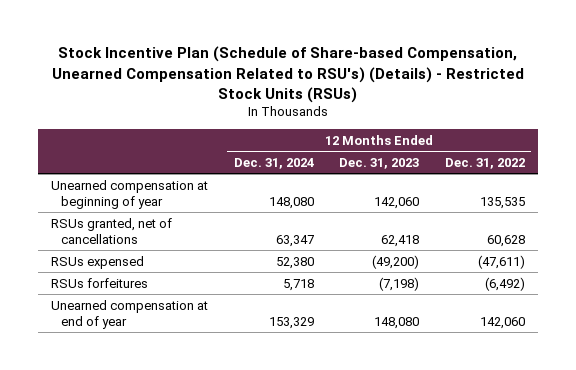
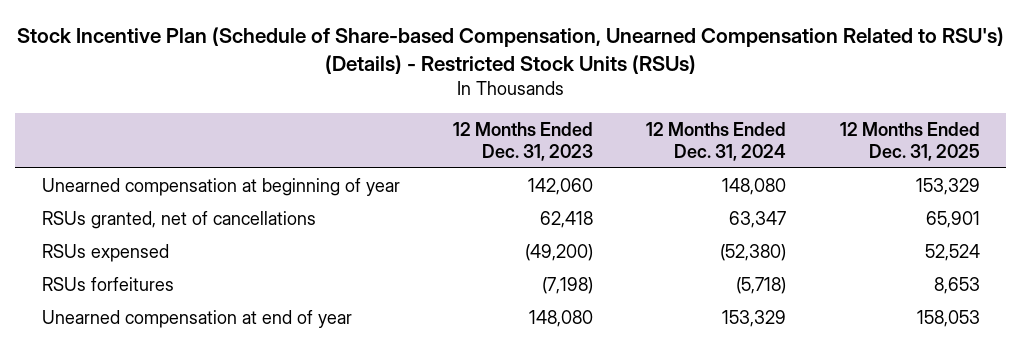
[445,157,526,169] Dec. 31, 2022 -> none
none -> [839,121,980,161] 12 Months Ended Dec. 31, 2025
[275,256,314,269] 52,380 -> [720,243,787,261] (52,380)
[282,278,314,291] 5,718 -> [736,276,787,294] (5,718)

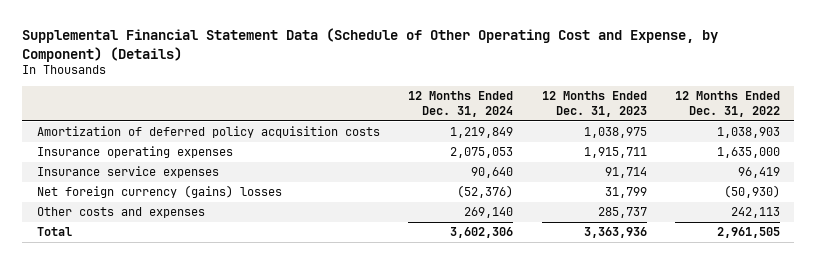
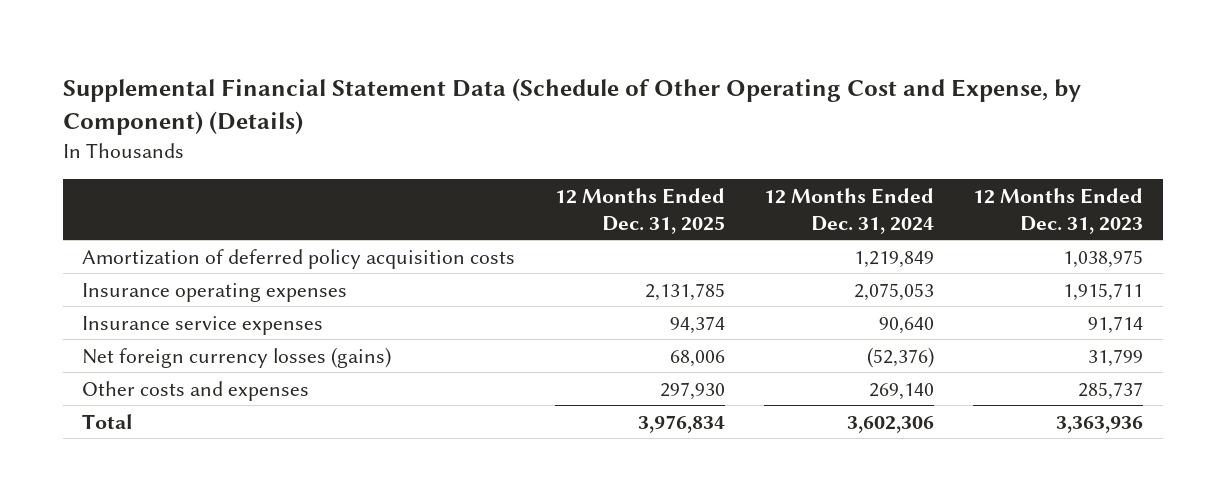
[675,91,781,118] 12 Months Ended Dec. 31, 2022 -> none
none -> [554,187,725,234] 12 Months Ended Dec. 31, 2025
[36,185,282,199] Net foreign currency (gains) losses -> [82,346,392,368] Net foreign currency losses (gains)

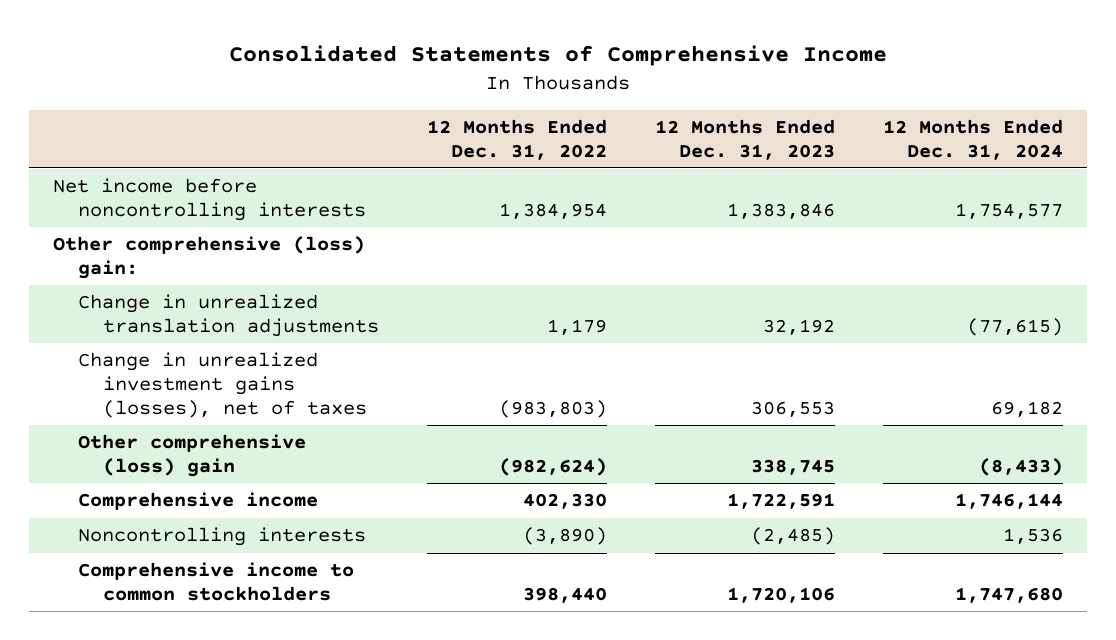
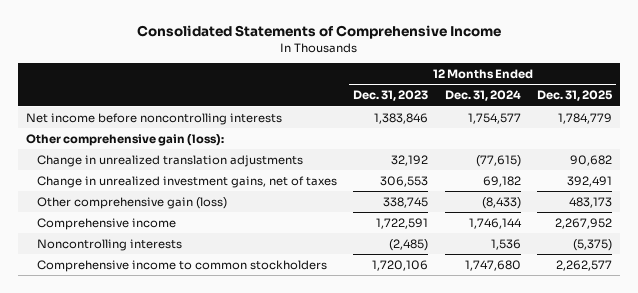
[427,118,608,160] 12 Months Ended Dec. 31, 2022 -> none
none -> [537,90,614,102] Dec. 31, 2025
[53,236,366,280] Other comprehensive (loss) gain: -> [25,133,224,146] Other comprehensive gain (loss):
[78,352,368,418] Change in unrealized investment gains (losses), net of taxes -> [36,175,337,188] Change in unrealized investment gains, net of taxes
[78,434,307,478] Other comprehensive (loss) gain -> [36,196,227,209] Other comprehensive gain (loss)

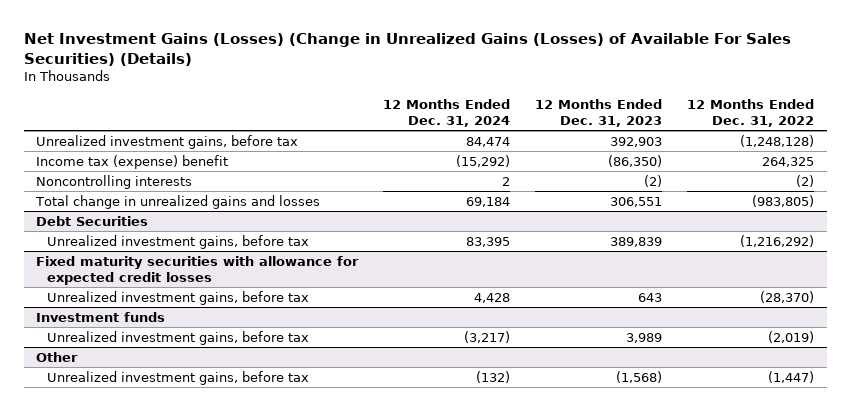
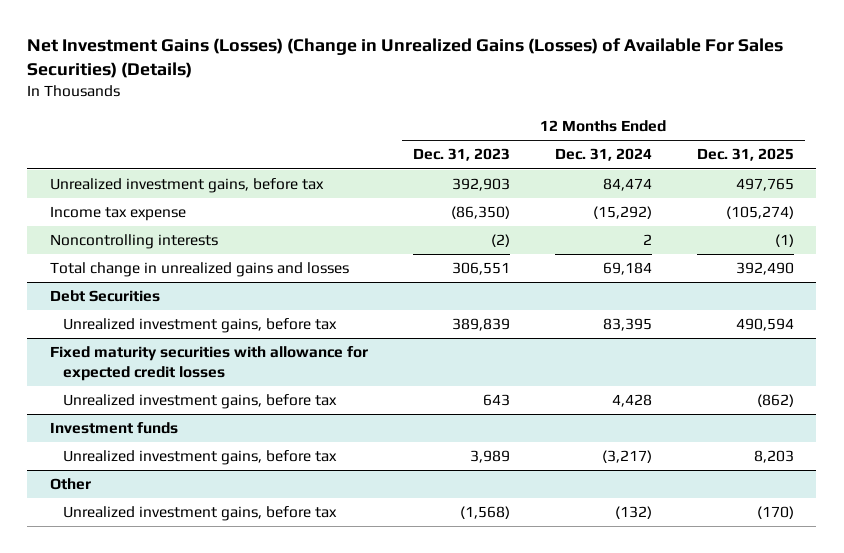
[687,98,815,128] 12 Months Ended Dec. 31, 2022 -> none
none -> [696,148,794,162] Dec. 31, 2025
[36,154,229,169] Income tax (expense) benefit -> [49,206,186,222] Income tax expense

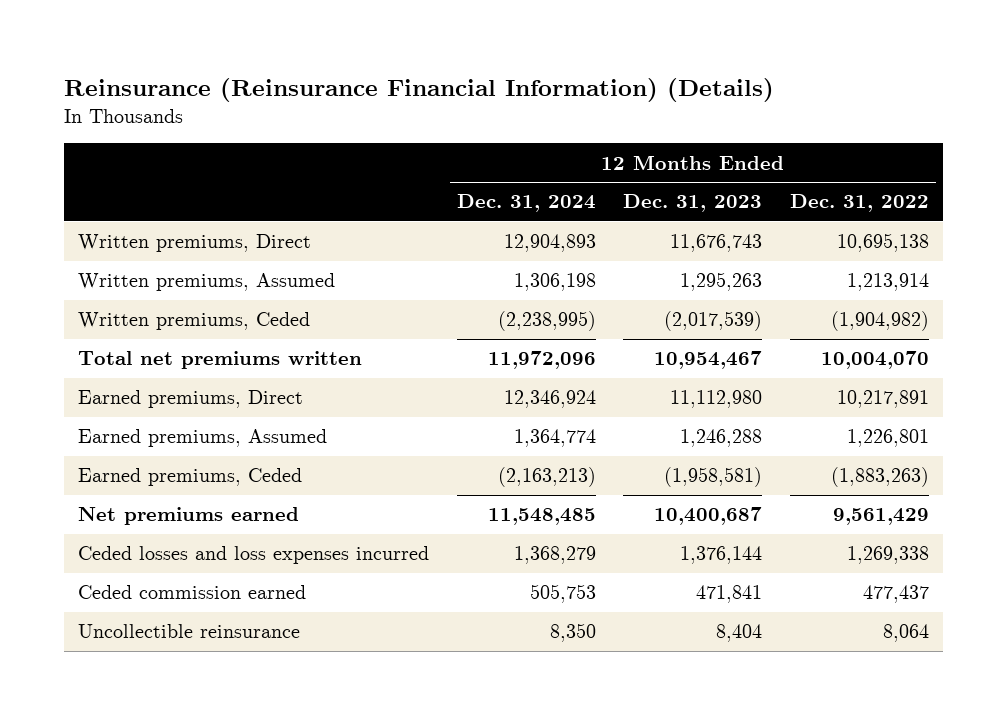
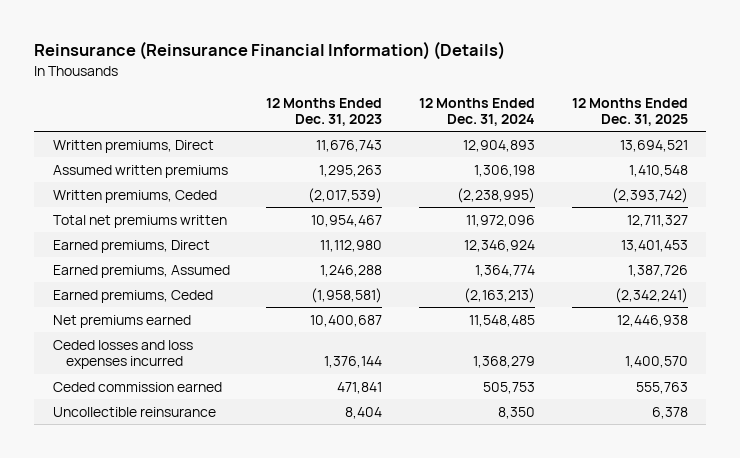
[790,194,930,213] Dec. 31, 2022 -> none
none -> [571,97,688,127] 12 Months Ended Dec. 31, 2025
[78,273,336,292] Written premiums, Assumed -> [52,164,228,178] Assumed written premiums

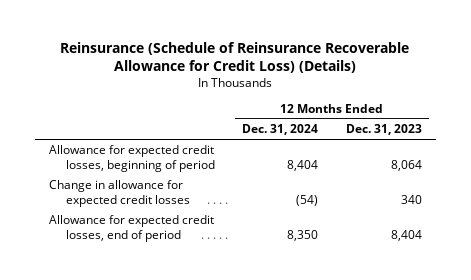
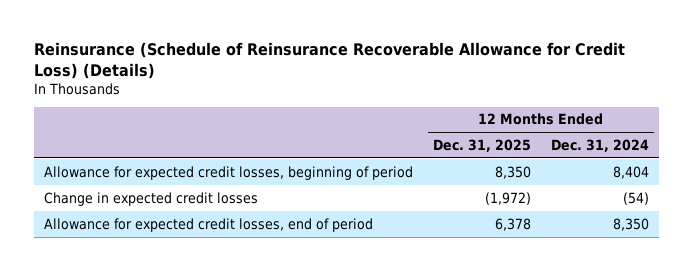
[345,123,422,135] Dec. 31, 2023 -> none
none -> [433,139,532,153] Dec. 31, 2025
[48,180,190,207] Change in allowance for expected credit losses -> [44,191,259,206] Change in expected credit losses

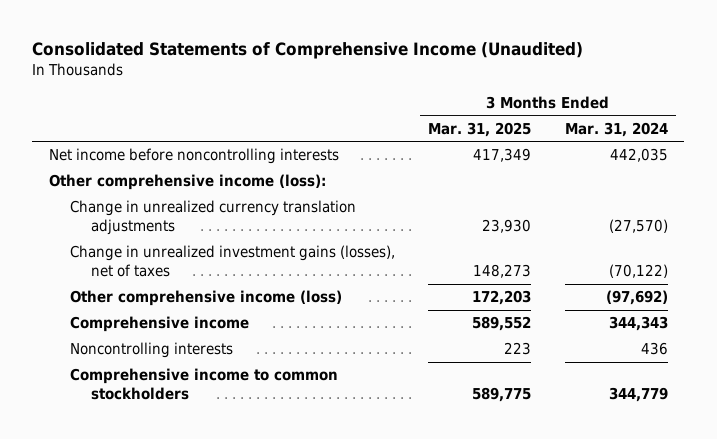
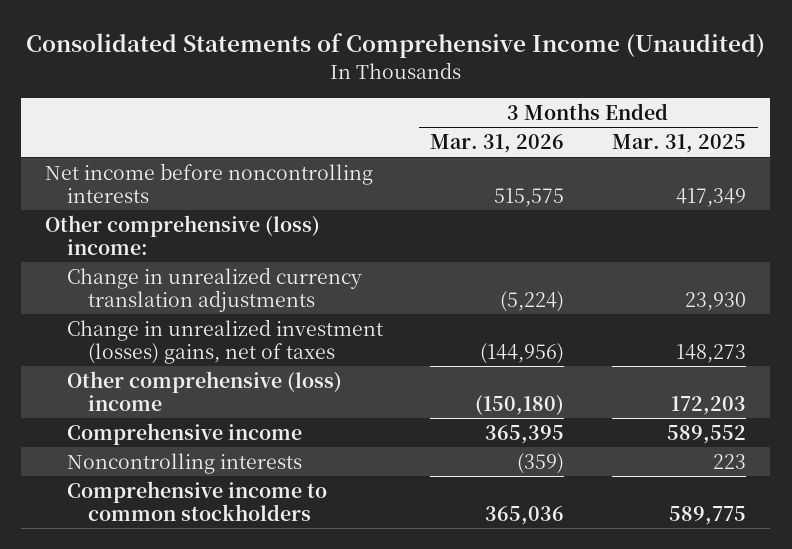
[564,121,668,137] Mar. 31, 2024 -> none
none -> [430,134,565,154] Mar. 31, 2026
[48,174,326,191] Other comprehensive income (loss): -> [45,214,321,255] Other comprehensive (loss) income:
[70,245,396,278] Change in unrealized investment gains (losses), net of taxes -> [66,318,383,364] Change in unrealized investment (losses) gains, net of taxes
[70,290,343,307] Other comprehensive income (loss) -> [66,370,342,411] Other comprehensive (loss) income

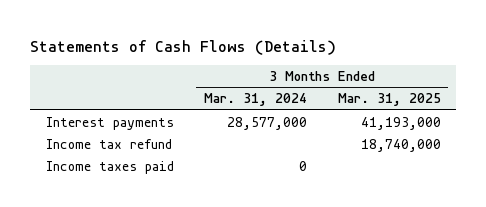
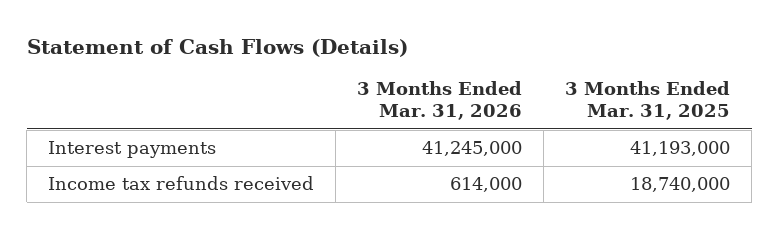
[30,39,337,55] Statements of Cash Flows (Details) -> [26,38,408,57] Statement of Cash Flows (Details)
[204,93,308,107] Mar. 31, 2024 -> none
none -> [357,81,523,121] 3 Months Ended Mar. 31, 2026
[45,160,174,174] Income taxes paid -> none
[45,138,172,149] Income tax refund -> [48,176,315,191] Income tax refunds received

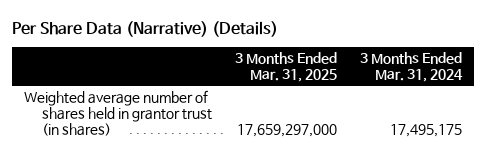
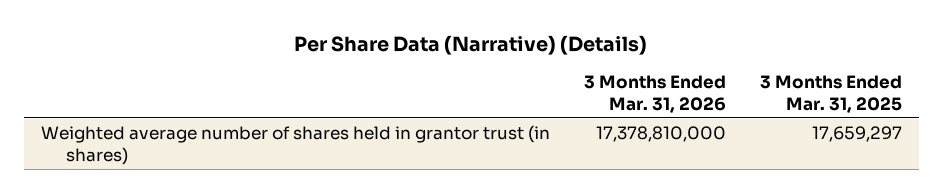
[360,52,464,83] 3 Months Ended Mar. 31, 2024 -> none
none -> [583,75,726,113] 3 Months Ended Mar. 31, 2026
[237,123,338,137] 17,659,297,000 -> [811,126,902,143] 17,659,297

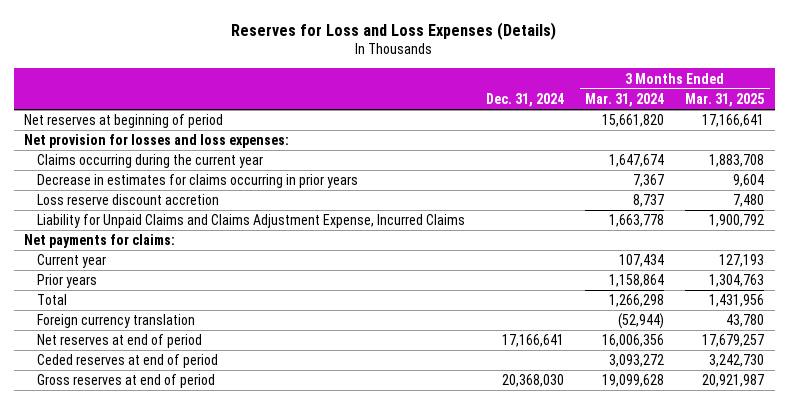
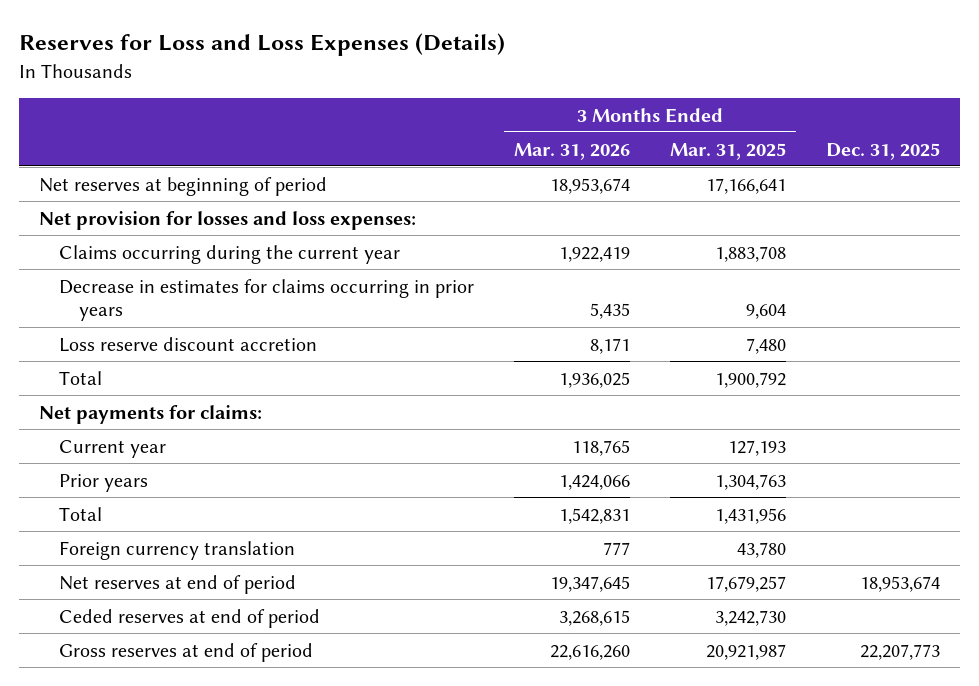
[486,92,565,107] Dec. 31, 2024 -> none
[585,92,665,107] Mar. 31, 2024 -> none
none -> [514,142,631,160] Mar. 31, 2026
none -> [826,142,941,160] Dec. 31, 2025
[37,214,466,229] Liability for Unpaid Claims and Claims Adjustment Expense, Incurred Claims -> [59,370,103,385] Total

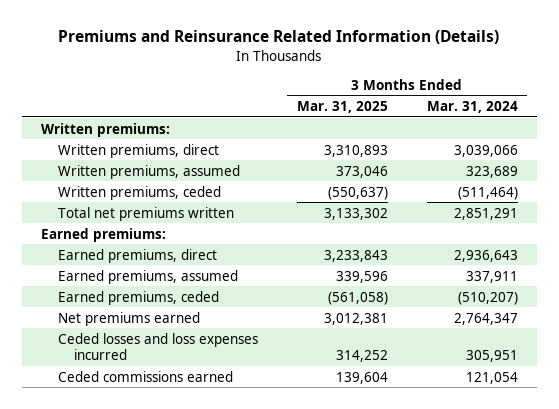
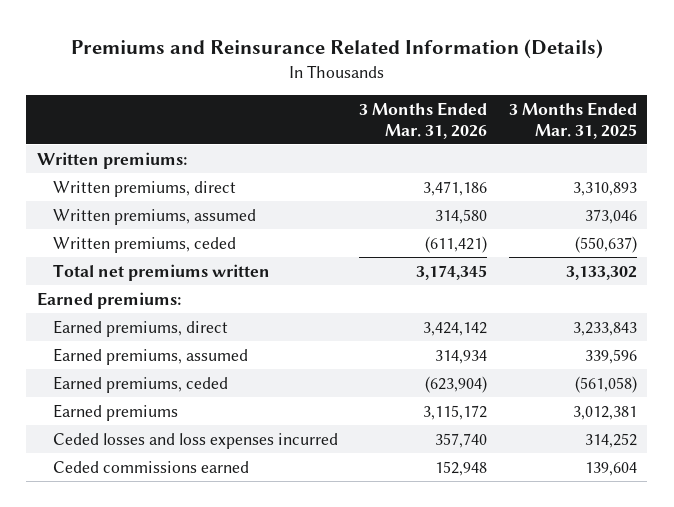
[426,101,518,114] Mar. 31, 2024 -> none
none -> [359,101,488,139] 3 Months Ended Mar. 31, 2026
[57,311,200,326] Net premiums earned -> [52,403,178,421] Earned premiums

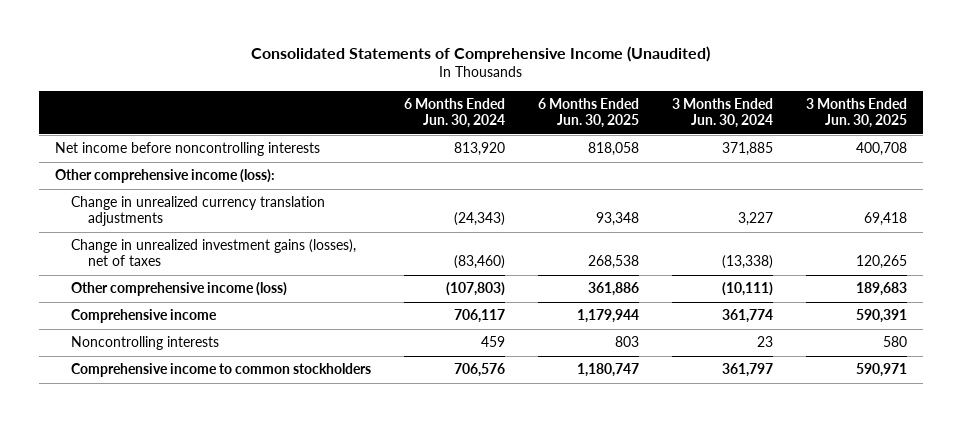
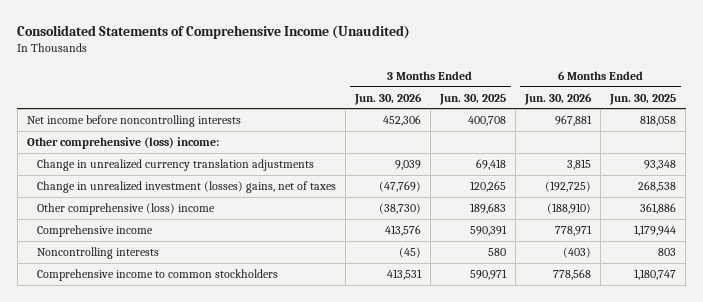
[404,98,506,129] 6 Months Ended Jun. 30, 2024 -> none
[671,98,773,129] 3 Months Ended Jun. 30, 2024 -> none
none -> [353,92,422,105] Jun. 30, 2026
none -> [524,92,593,105] Jun. 30, 2026
[55,169,276,184] Other comprehensive income (loss): -> [26,137,219,150] Other comprehensive (loss) income:
[71,239,357,267] Change in unrealized investment gains (losses), net of taxes -> [36,181,336,194] Change in unrealized investment (losses) gains, net of taxes
[71,282,288,297] Other comprehensive income (loss) -> [36,203,215,216] Other comprehensive (loss) income

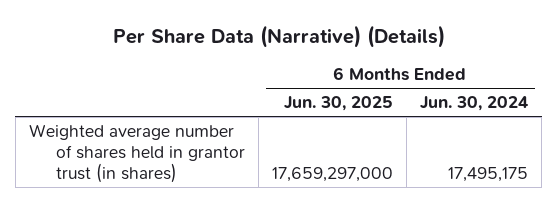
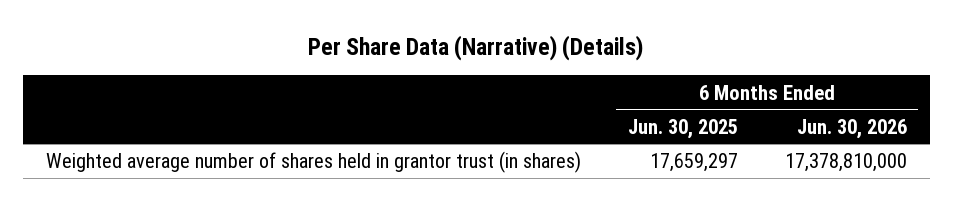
[420,96,529,112] Jun. 30, 2024 -> none
none -> [796,118,907,139] Jun. 30, 2026
[272,167,394,183] 17,659,297,000 -> [649,153,738,173] 17,659,297

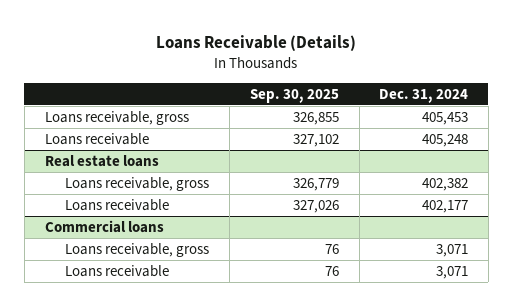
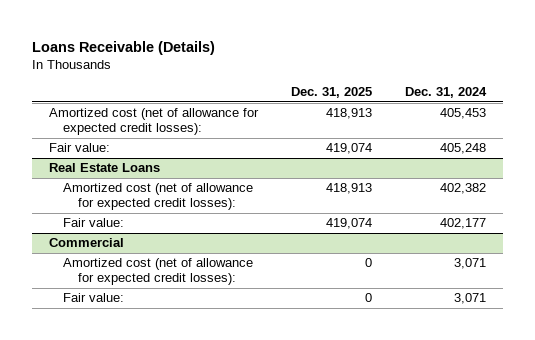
[249,88,339,103] Sep. 30, 2025 -> none
none -> [290,87,372,99] Dec. 31, 2025
[44,110,189,125] Loans receivable, gross -> [48,108,259,136] Amortized cost (net of allowance for expected credit losses):
[44,132,149,145] Loans receivable -> [48,143,110,153] Fair value:
[44,154,159,167] Real estate loans -> [48,163,160,173] Real Estate Loans
[65,176,210,191] Loans receivable, gross -> [63,183,254,211] Amortized cost (net of allowance for expected credit losses):
[65,198,170,211] Loans receivable -> [63,218,125,228] Fair value:
[44,219,164,233] Commercial loans -> [48,238,124,248] Commercial
[65,242,210,257] Loans receivable, gross -> [63,258,254,286] Amortized cost (net of allowance for expected credit losses):
[65,264,170,277] Loans receivable -> [63,293,125,303] Fair value:

